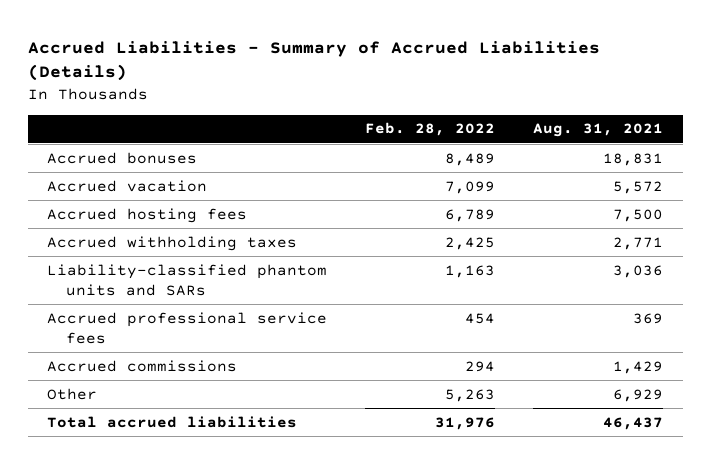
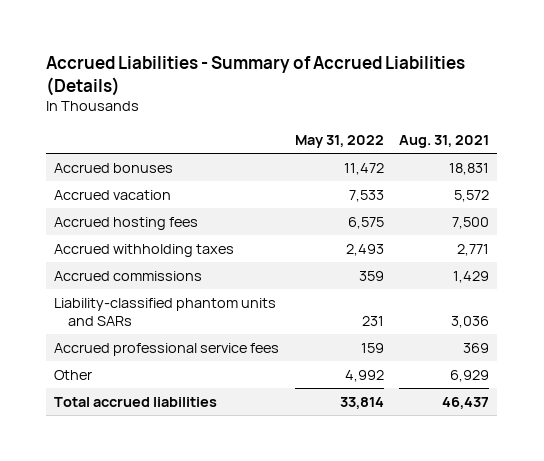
[365,122,496,137] Feb. 28, 2022 -> none
none -> [294,134,384,148] May 31, 2022
[47,359,238,372] Accrued commissions -> [54,270,203,281] Accrued commissions

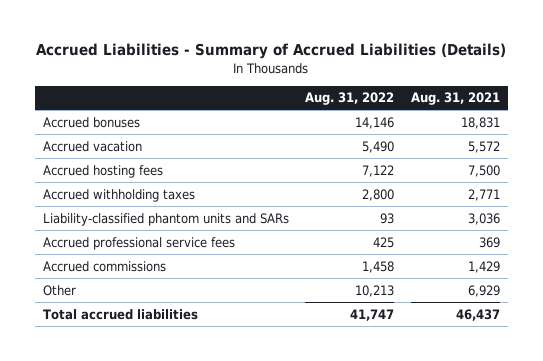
[294,134,384,148] May 31, 2022 -> none
none -> [305,92,395,106] Aug. 31, 2022
[54,270,203,281] Accrued commissions -> [43,260,167,272] Accrued commissions

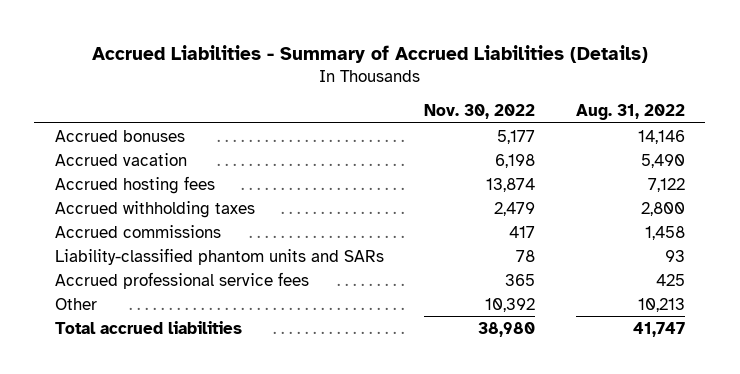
[410,92,500,106] Aug. 31, 2021 -> none
none -> [424,104,536,120] Nov. 30, 2022
[43,260,167,272] Accrued commissions -> [54,224,221,238] Accrued commissions

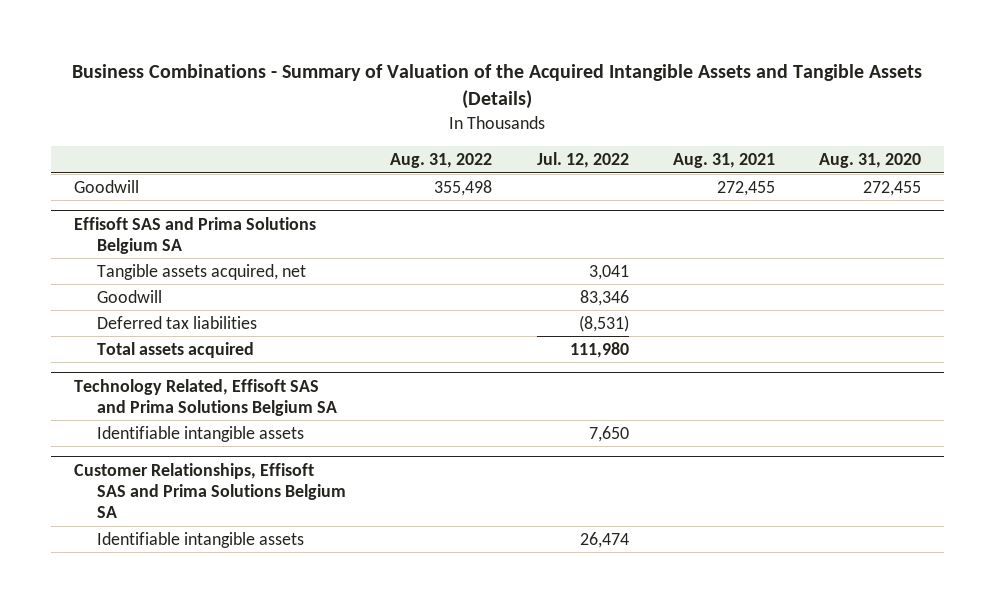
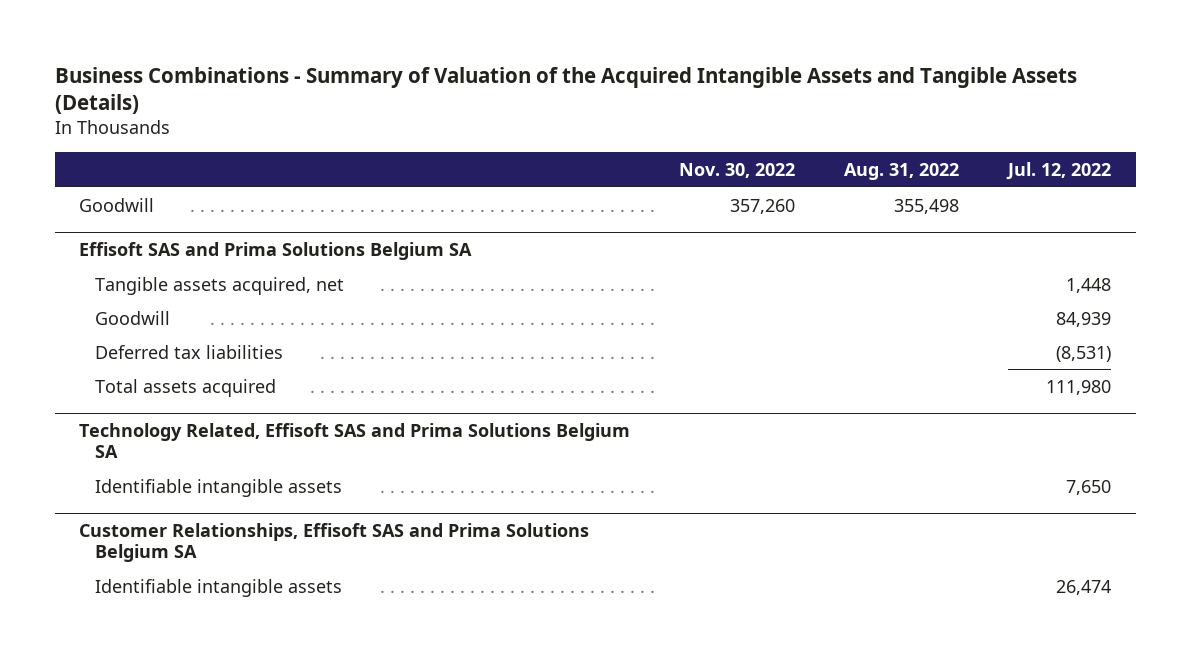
[673,153,776,169] Aug. 31, 2021 -> none
[819,153,922,169] Aug. 31, 2020 -> none
none -> [679,162,796,178] Nov. 30, 2022
[588,264,629,280] 3,041 -> [1066,277,1112,293] 1,448
[579,289,629,306] 83,346 -> [1056,311,1112,327] 84,939

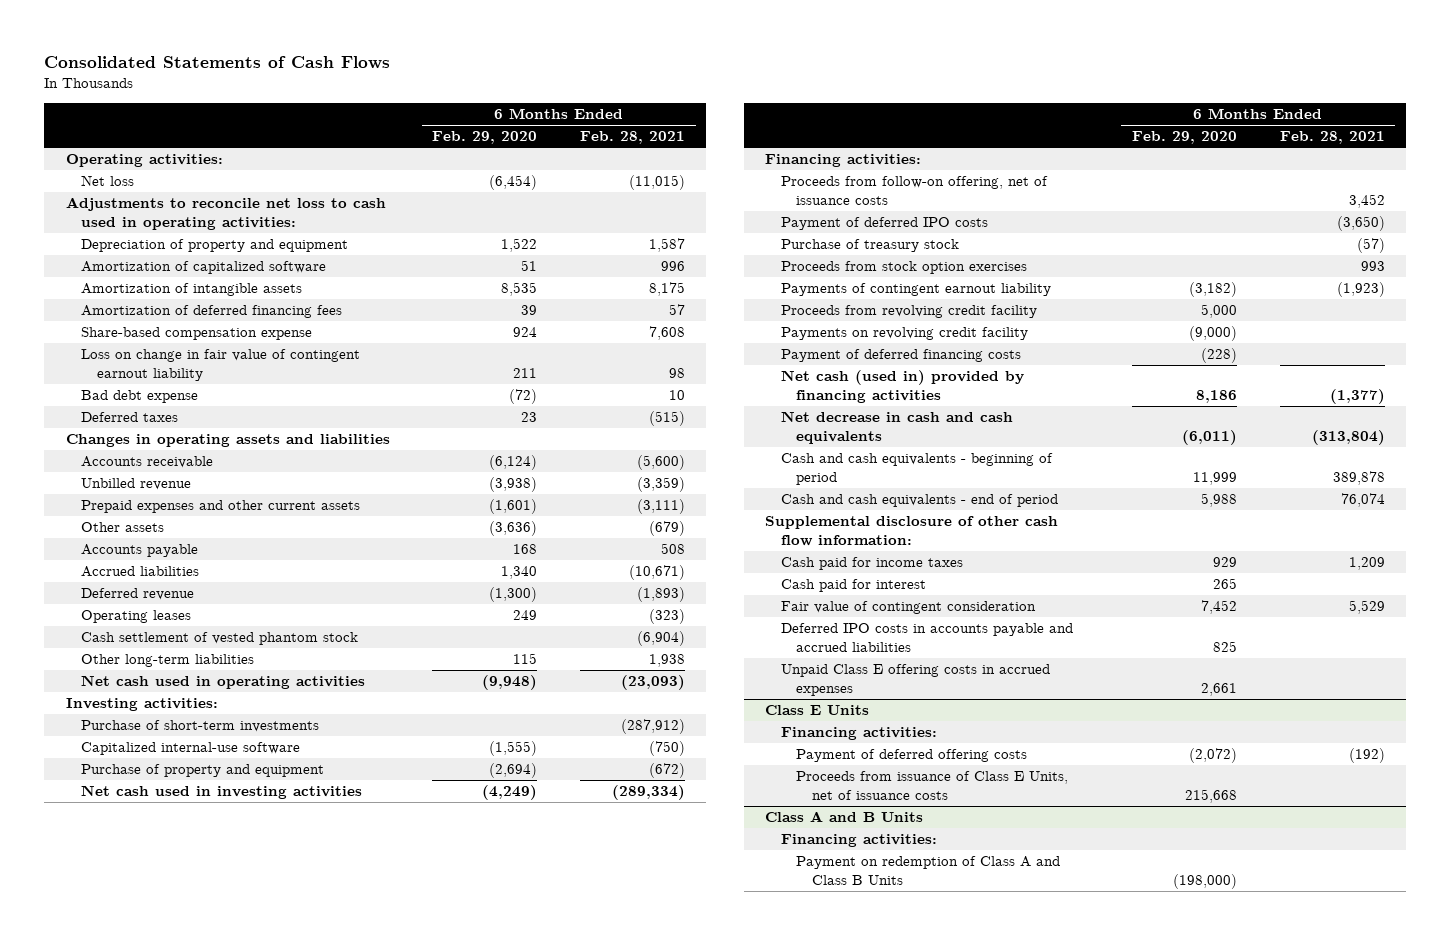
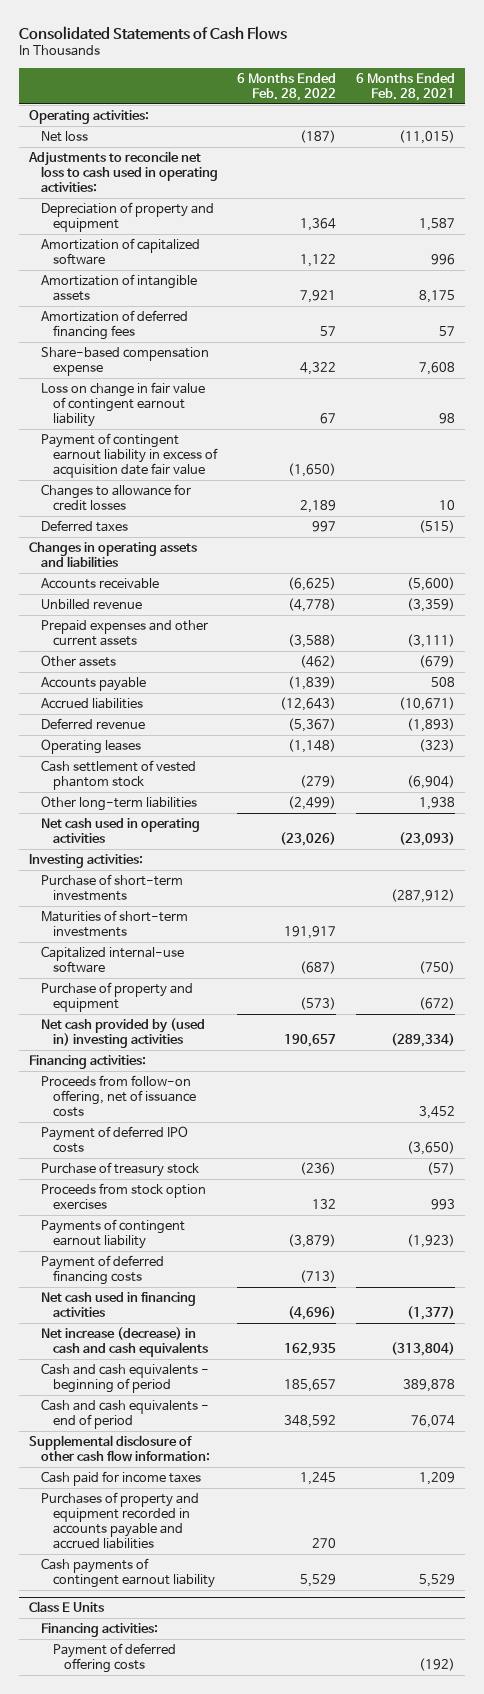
[432,131,538,145] Feb. 29, 2020 -> none
none -> [237,72,337,102] 6 Months Ended Feb. 28, 2022
none -> [40,432,218,479] Payment of contingent earnout liability in excess of acquisition date fair value
[81,390,199,404] Bad debt expense -> [40,483,191,512] Changes to allowance for credit losses
none -> [40,909,188,938] Maturities of short-term investments
[81,785,363,800] Net cash used in investing activities -> [40,1017,205,1049] Net cash provided by (used in) investing activities
[780,305,1037,319] Proceeds from revolving credit facility -> none
[780,327,1028,341] Payments on revolving credit facility -> none
[780,370,1024,404] Net cash (used in) provided by financing activities -> [40,1291,196,1318] Net cash used in financing activities
[780,411,1013,445] Net decrease in cash and cash equivalents -> [40,1326,208,1358] Net increase (decrease) in cash and cash equivalents
[780,579,926,593] Cash paid for interest -> none
[780,623,1073,653] Deferred IPO costs in accounts payable and accrued liabilities -> none
[780,664,1050,697] Unpaid Class E offering costs in accrued expenses -> none
none -> [40,1491,199,1550] Purchases of property and equipment recorded in accounts payable and accrued liabilities
[780,601,1036,615] Fair value of contingent consideration -> [40,1557,215,1589] Cash payments of contingent earnout liability
[796,771,1069,801] Proceeds from issuance of Class E Units, net of issuance costs -> none
[765,811,924,823] Class A and B Units -> none
[780,834,937,848] Financing activities: -> none
[796,856,1061,886] Payment on redemption of Class A and Class B Units -> none

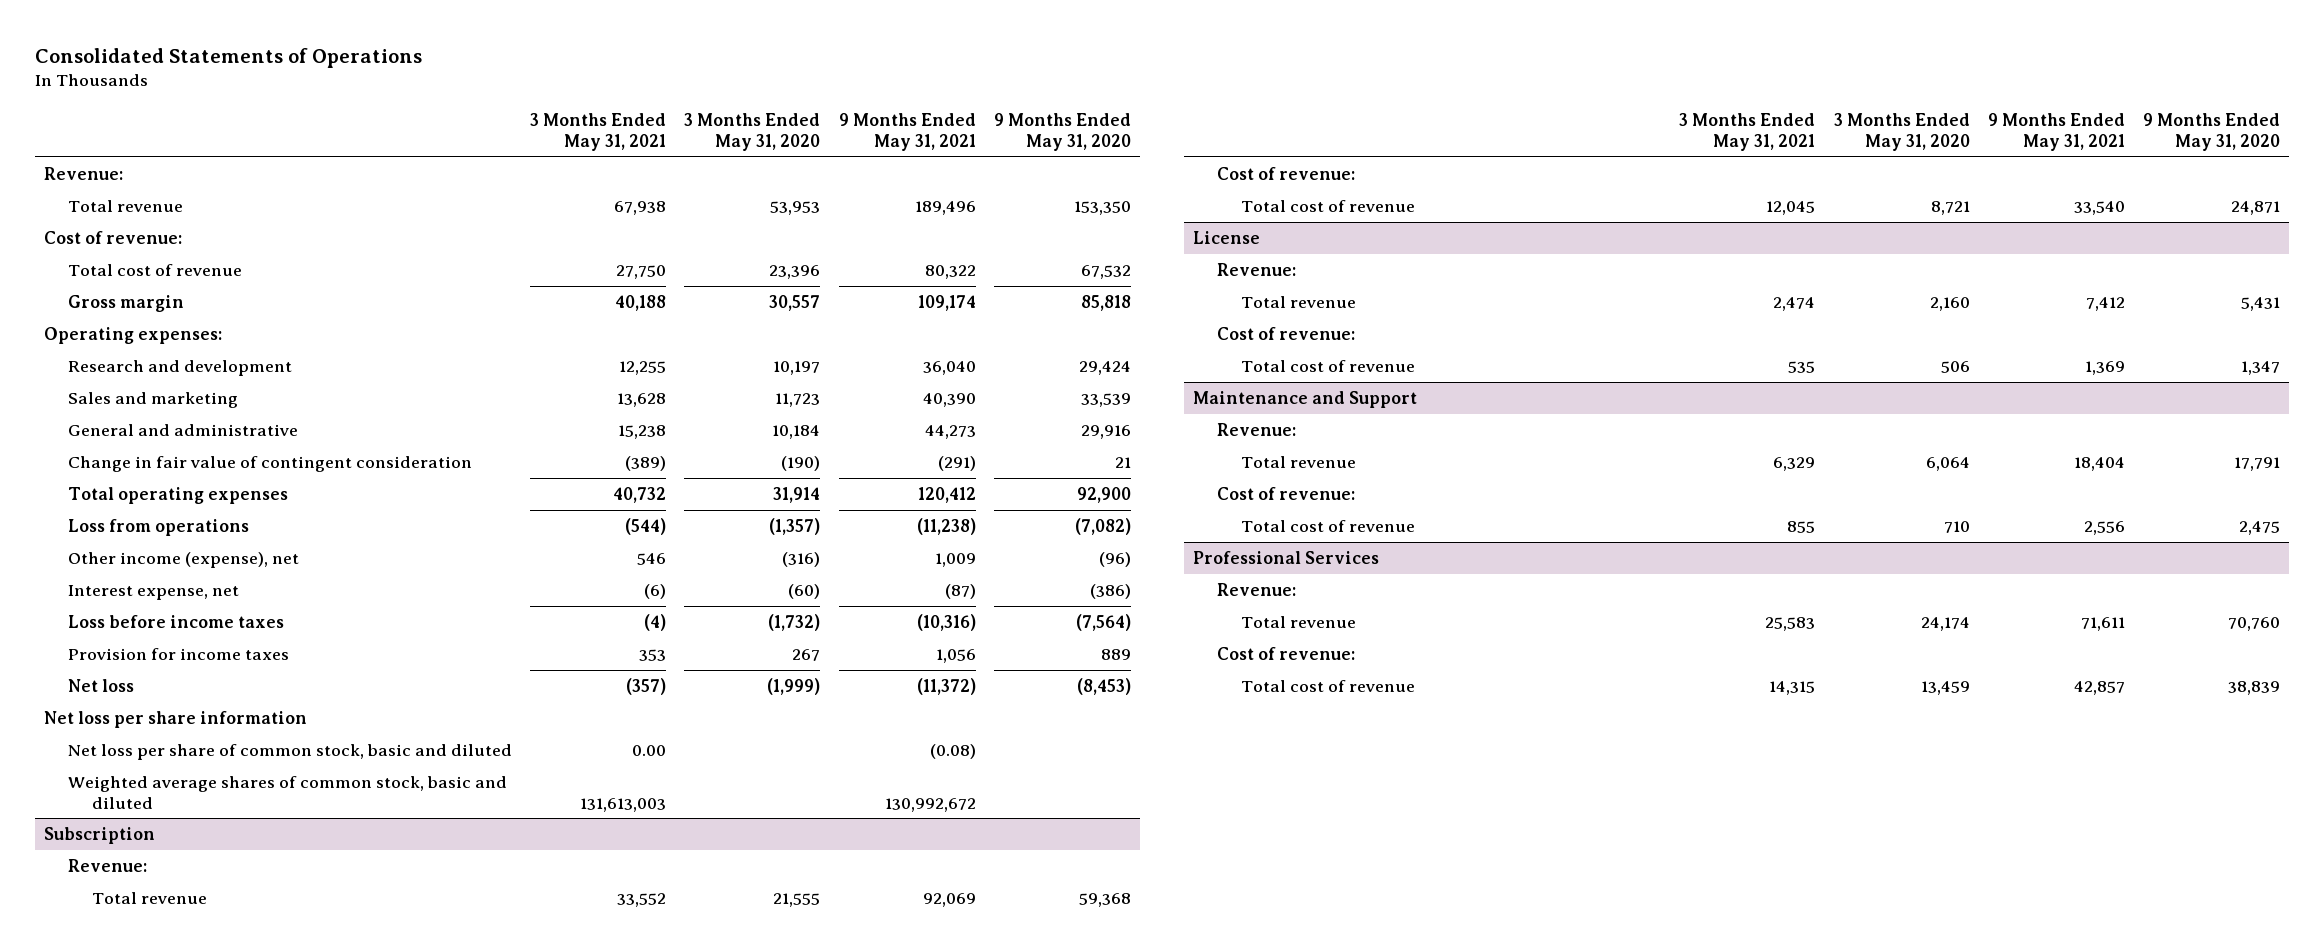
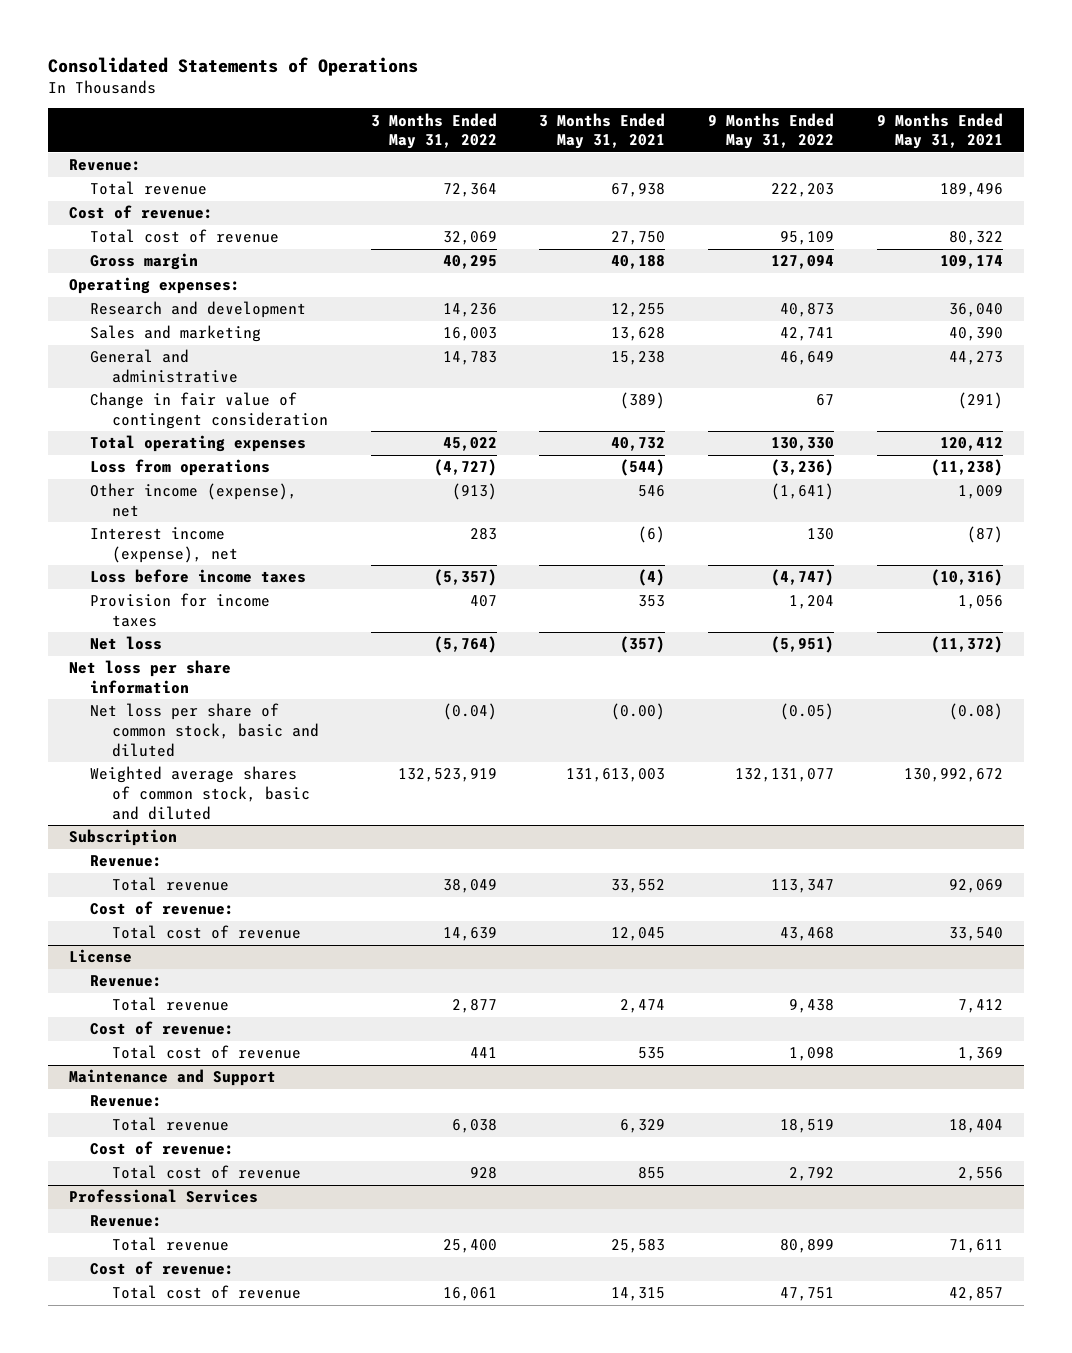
[684,113,821,151] 3 Months Ended May 31, 2020 -> none
[993,113,1131,151] 9 Months Ended May 31, 2020 -> none
none -> [370,112,497,150] 3 Months Ended May 31, 2022
none -> [708,112,835,150] 9 Months Ended May 31, 2022
[67,584,239,600] Interest expense, net -> [90,527,238,563] Interest income (expense), net
[632,744,667,756] 0.00 -> [611,703,666,721] (0.00)

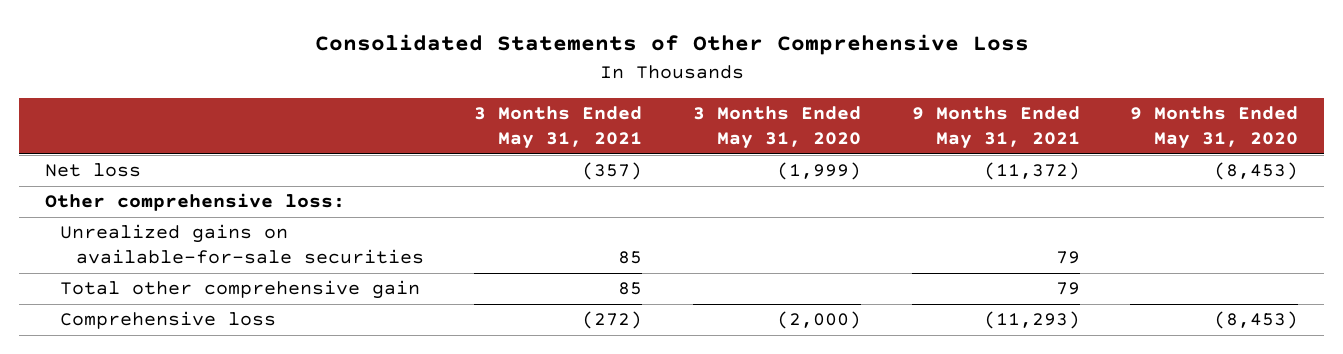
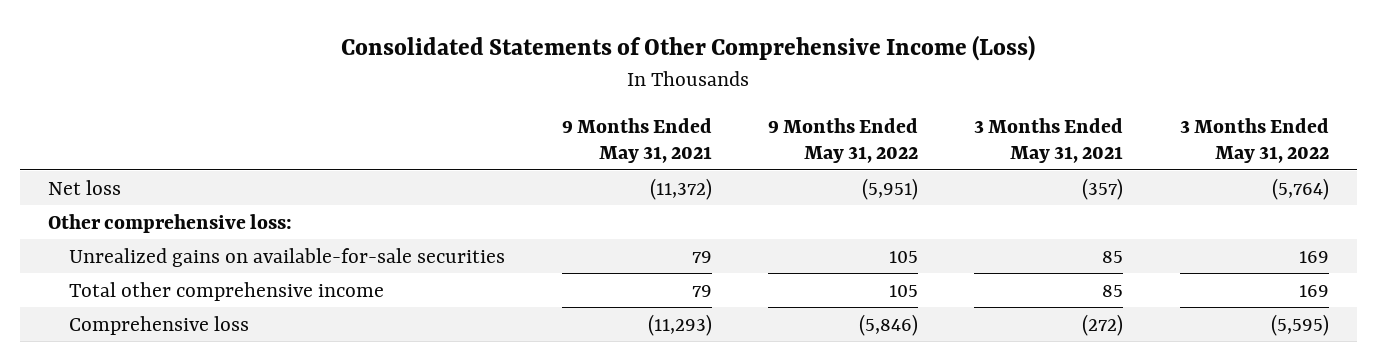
[314,34,1029,56] Consolidated Statements of Other Comprehensive Loss -> [341,35,1036,62] Consolidated Statements of Other Comprehensive Income (Loss)
[693,106,862,150] 3 Months Ended May 31, 2020 -> none
[1130,106,1299,150] 9 Months Ended May 31, 2020 -> none
none -> [767,117,918,164] 9 Months Ended May 31, 2022
none -> [1179,117,1329,164] 3 Months Ended May 31, 2022
[60,280,421,300] Total other comprehensive gain -> [69,281,385,301] Total other comprehensive income

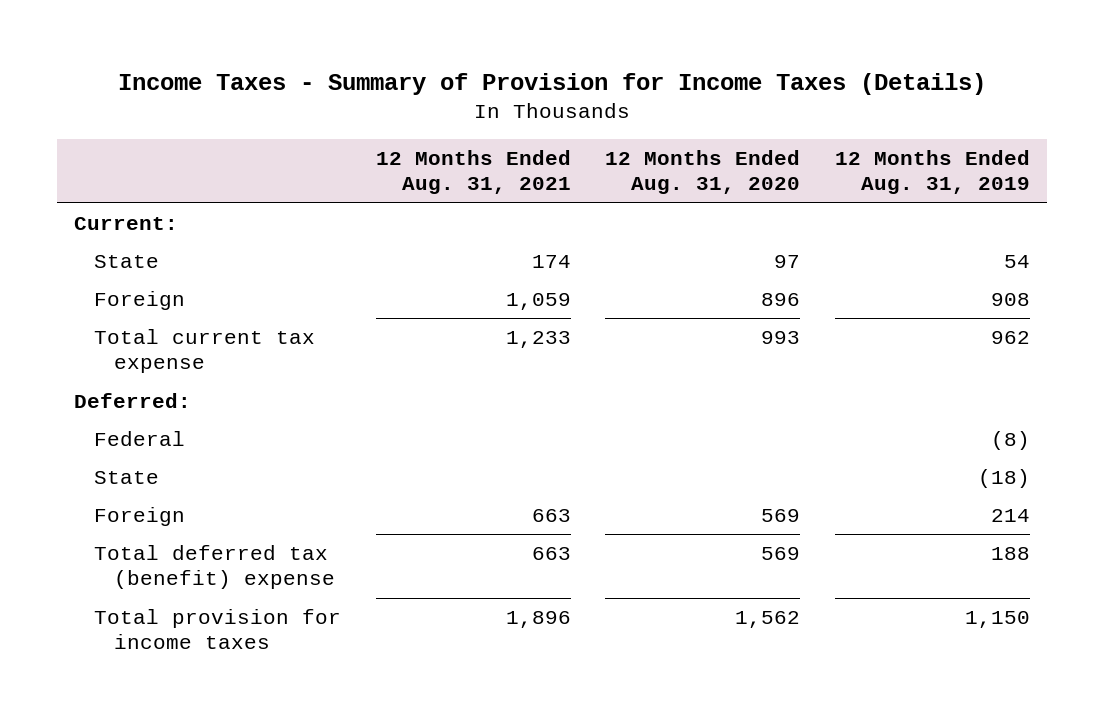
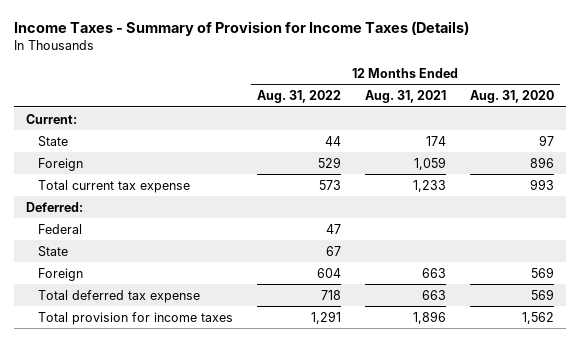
[834,150,1030,195] 12 Months Ended Aug. 31, 2019 -> none
none -> [257,90,342,104] Aug. 31, 2022
[93,545,335,590] Total deferred tax (benefit) expense -> [38,289,201,303] Total deferred tax expense

